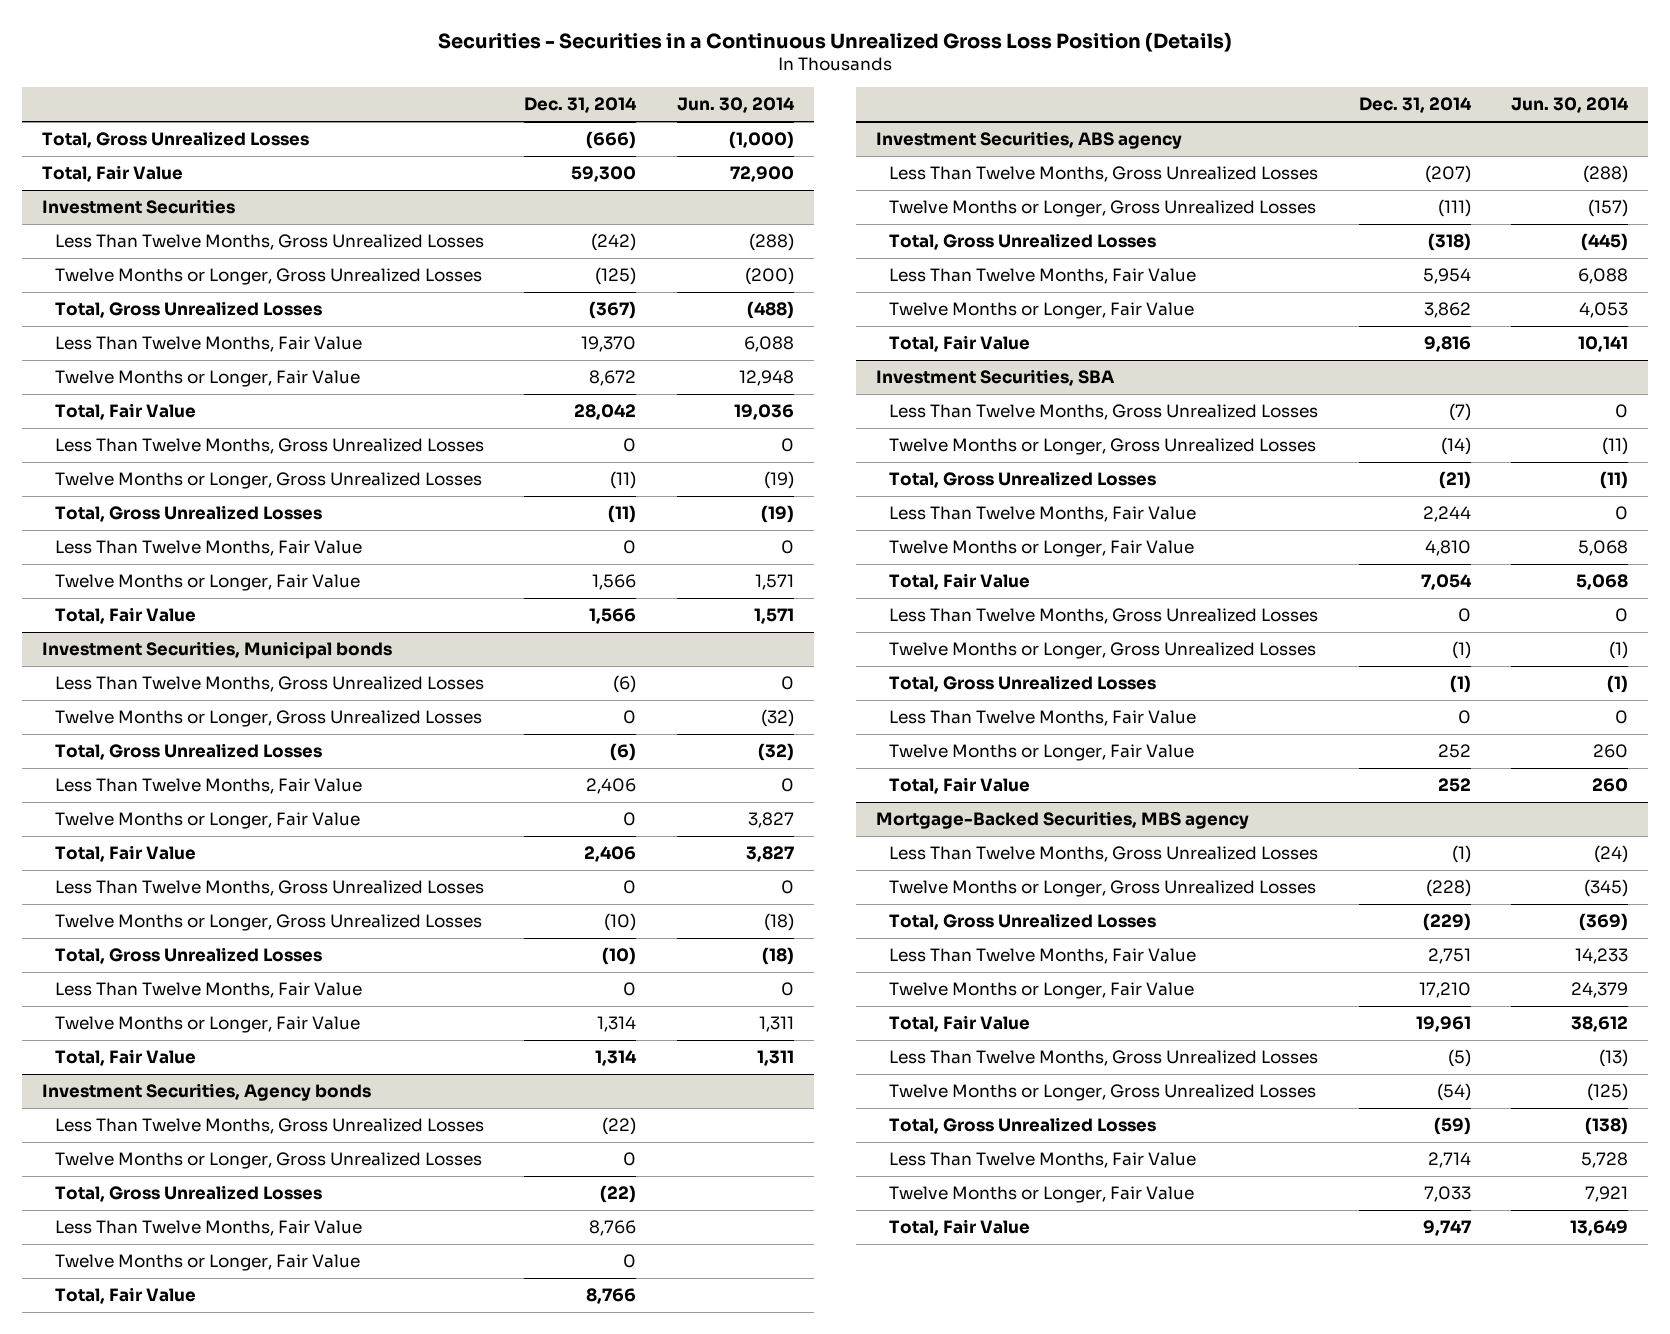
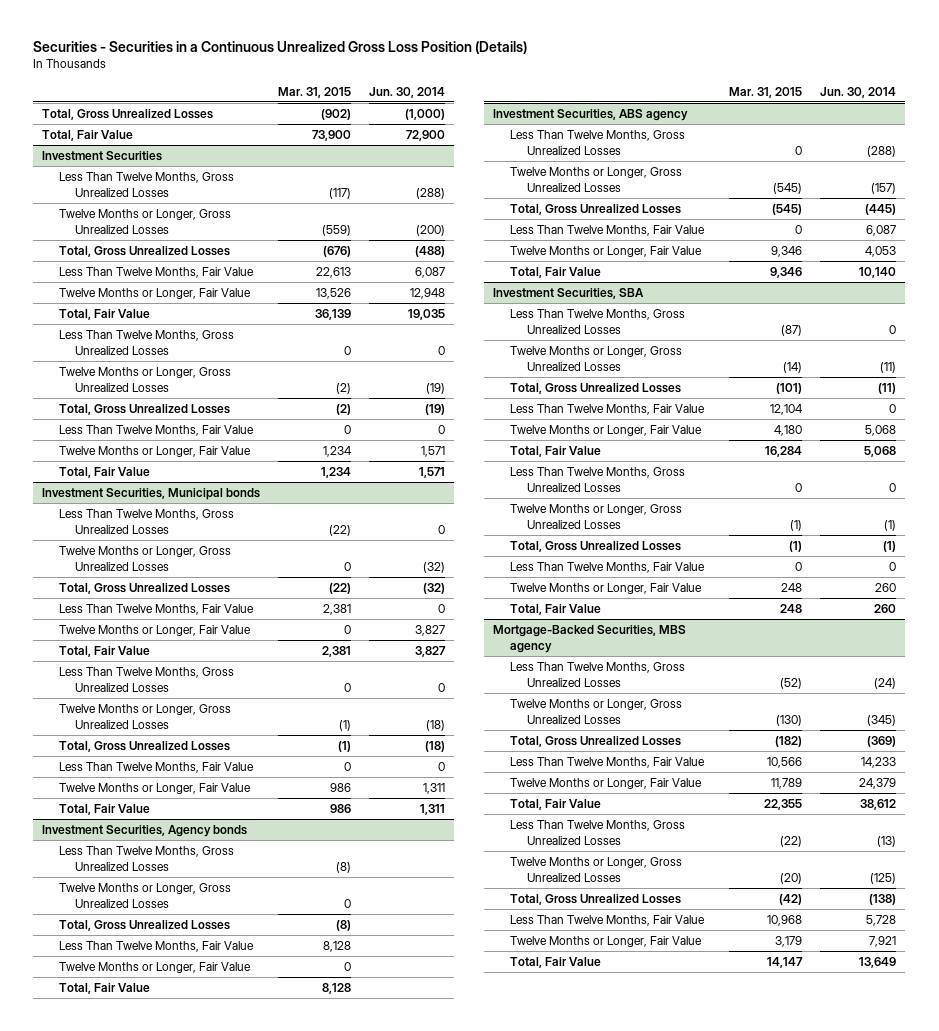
[524,97,638,114] Dec. 31, 2014 -> none
none -> [278,86,352,98] Mar. 31, 2015
[743,336,794,353] 6,088 -> [415,267,446,279] 6,087
[733,404,794,421] 19,036 -> [408,309,446,321] 19,035
[1578,268,1629,285] 6,088 -> [866,225,897,237] 6,087
[1578,336,1629,353] 10,141 -> [859,267,897,279] 10,140

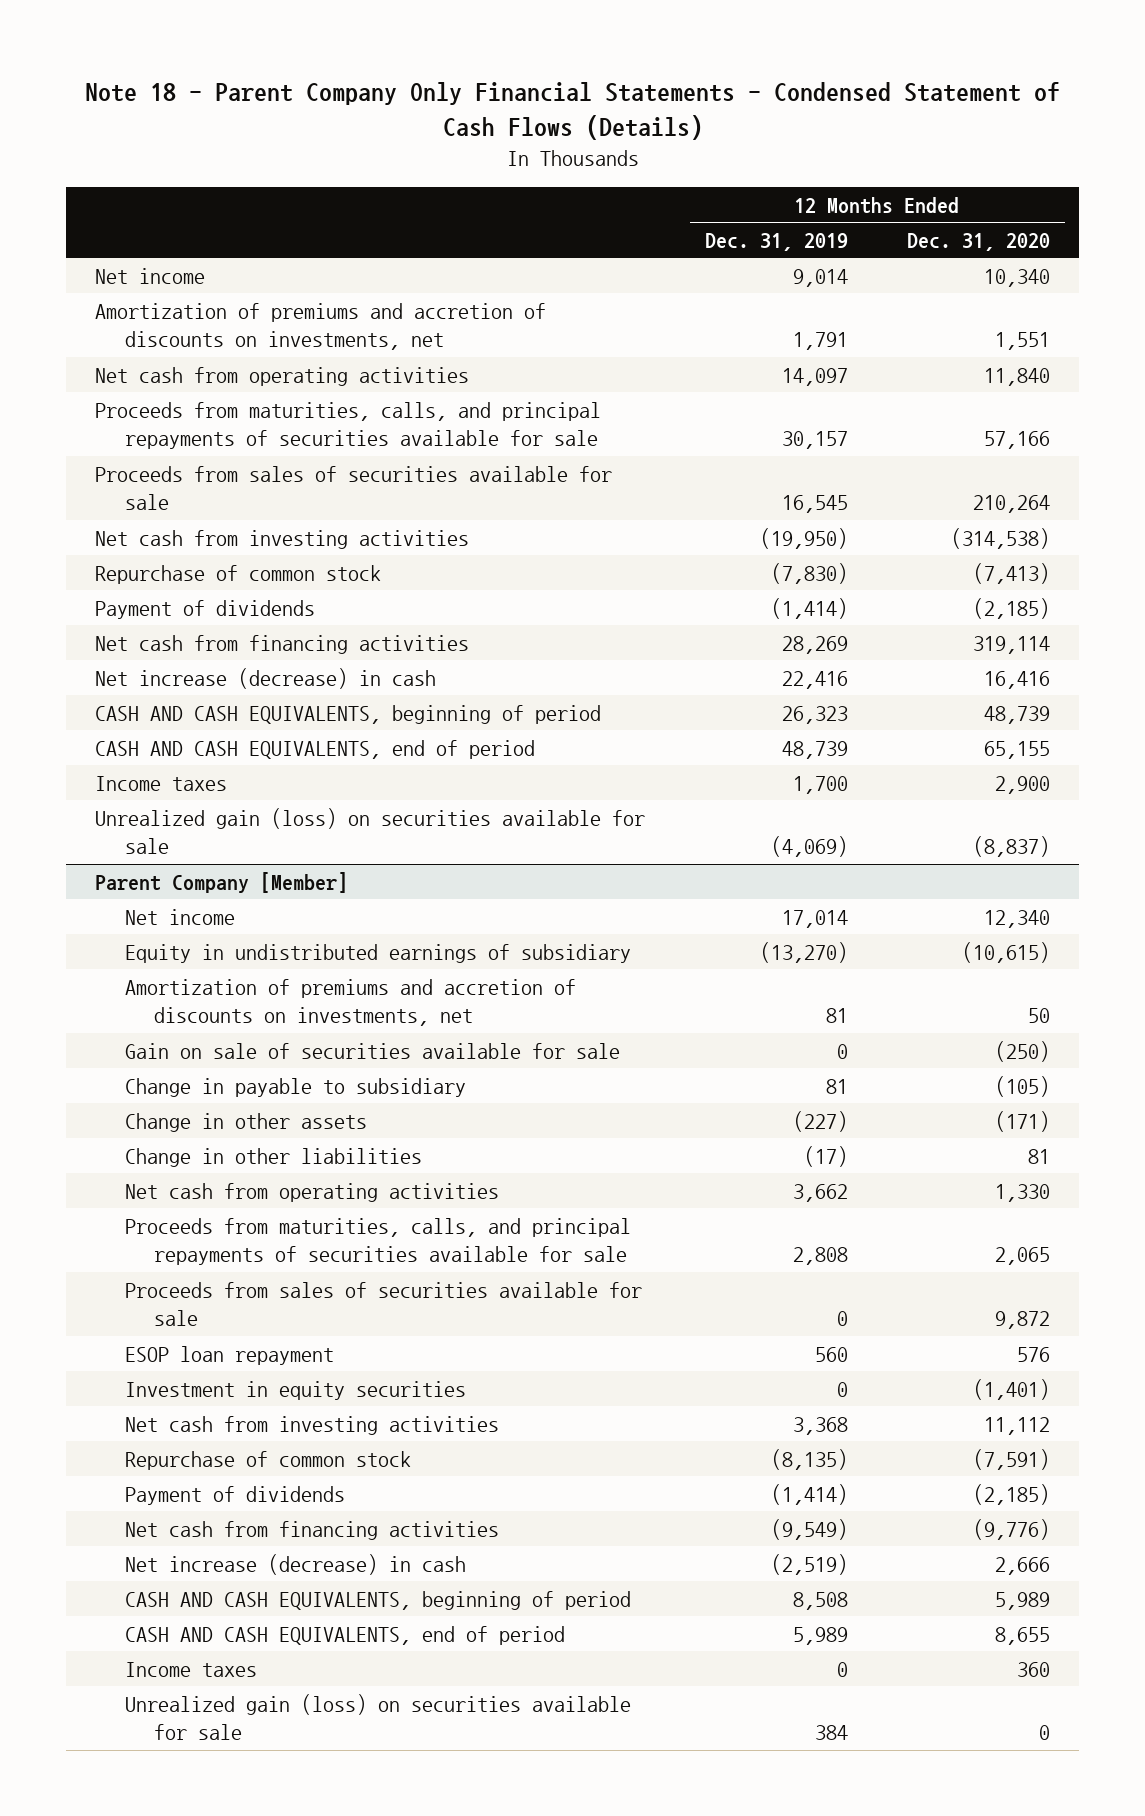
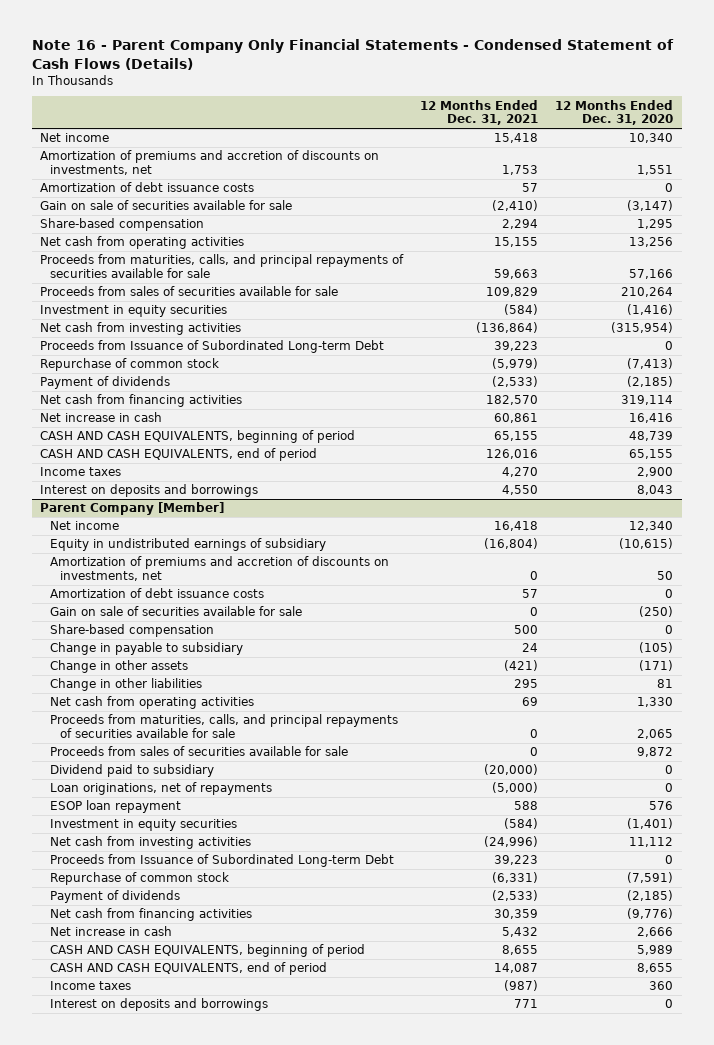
[84,82,1060,140] Note 18 - Parent Company Only Financial Statements - Condensed Statement of Cash Flows (Details) -> [32,39,675,70] Note 16 - Parent Company Only Financial Statements - Condensed Statement of Cash Flows (Details)
[704,232,848,251] Dec. 31, 2019 -> none
none -> [420,99,539,126] 12 Months Ended Dec. 31, 2021
none -> [40,182,255,193] Amortization of debt issuance costs
none -> [40,200,293,211] Gain on sale of securities available for sale
none -> [40,218,205,232] Share-based compensation
[983,367,1050,386] 11,840 -> [629,237,674,248] 13,256
none -> [40,305,228,318] Investment in equity securities
[950,527,1050,549] (314,538) -> [611,322,674,334] (315,954)
none -> [40,340,385,354] Proceeds from Issuance of Subordinated Long-term Debt
[95,667,437,689] Net increase (decrease) in cash -> [40,412,163,423] Net increase in cash
[95,807,646,855] Unrealized gain (loss) on securities available for sale -> none
none -> [40,484,259,498] Interest on deposits and borrowings
none -> [50,588,265,599] Amortization of debt issuance costs
none -> [50,624,215,638] Share-based compensation
none -> [50,764,215,778] Dividend paid to subsidiary
none -> [50,782,273,796] Loan originations, net of repayments
none -> [50,854,395,868] Proceeds from Issuance of Subordinated Long-term Debt
[124,1553,466,1575] Net increase (decrease) in cash -> [50,926,173,937] Net increase in cash
[124,1693,631,1741] Unrealized gain (loss) on securities available for sale -> none
none -> [50,998,269,1012] Interest on deposits and borrowings

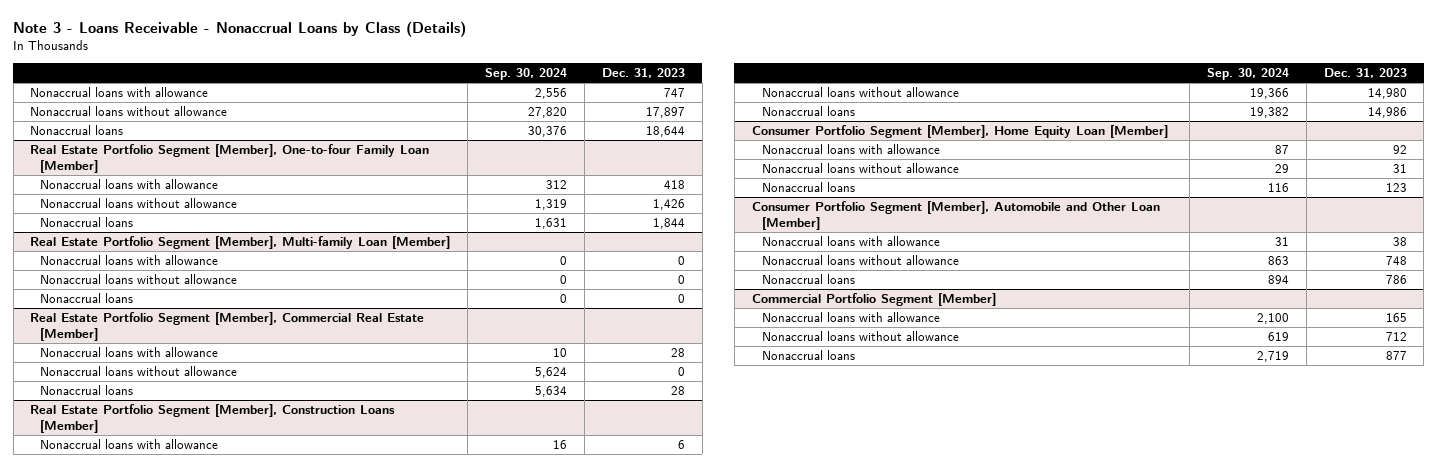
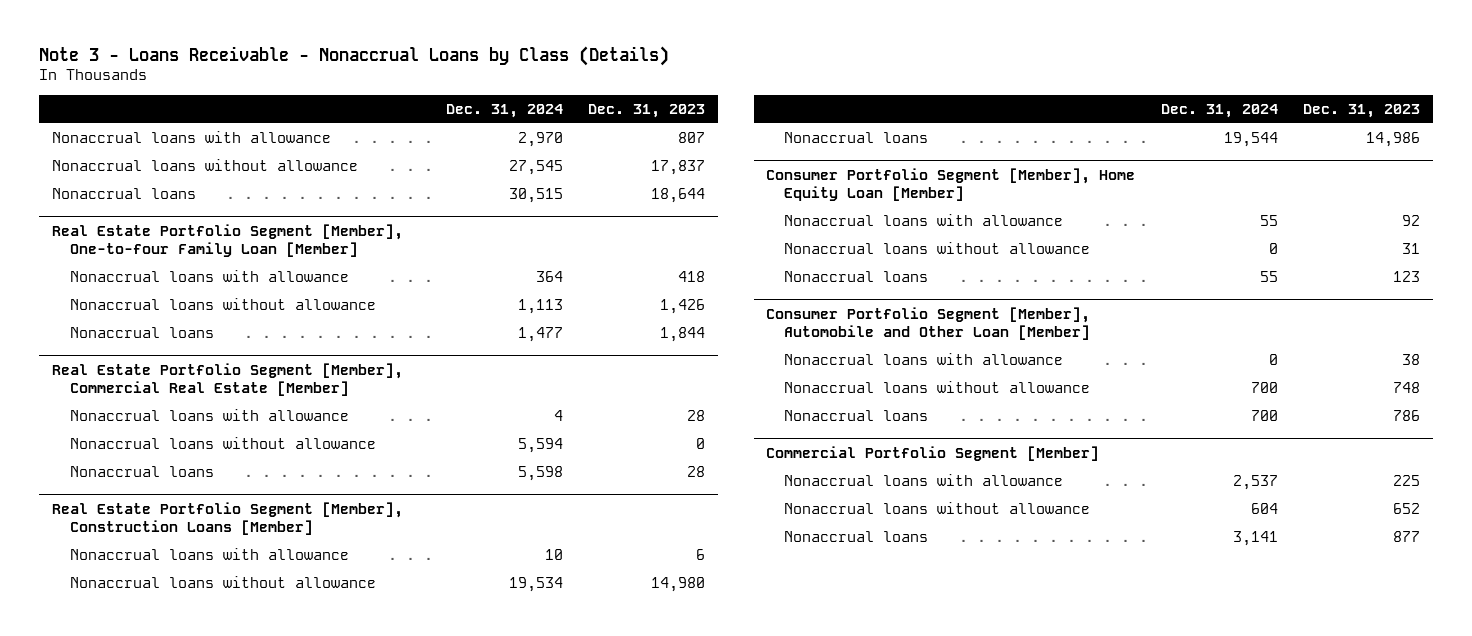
[485,68,568,81] Sep. 30, 2024 -> none
none -> [445,103,563,118] Dec. 31, 2024
[664,88,686,98] 747 -> [678,131,706,143] 807
[646,107,686,119] 17,897 -> [651,159,706,175] 17,837
[30,236,451,250] Real Estate Portfolio Segment [Member], Multi-family Loan [Member] -> none
[40,255,219,266] Nonaccrual loans with allowance -> none
[40,274,238,285] Nonaccrual loans without allowance -> none
[40,293,134,304] Nonaccrual loans -> none
[1385,313,1407,323] 165 -> [1393,474,1421,486] 225
[1385,332,1407,342] 712 -> [1393,502,1421,514] 652

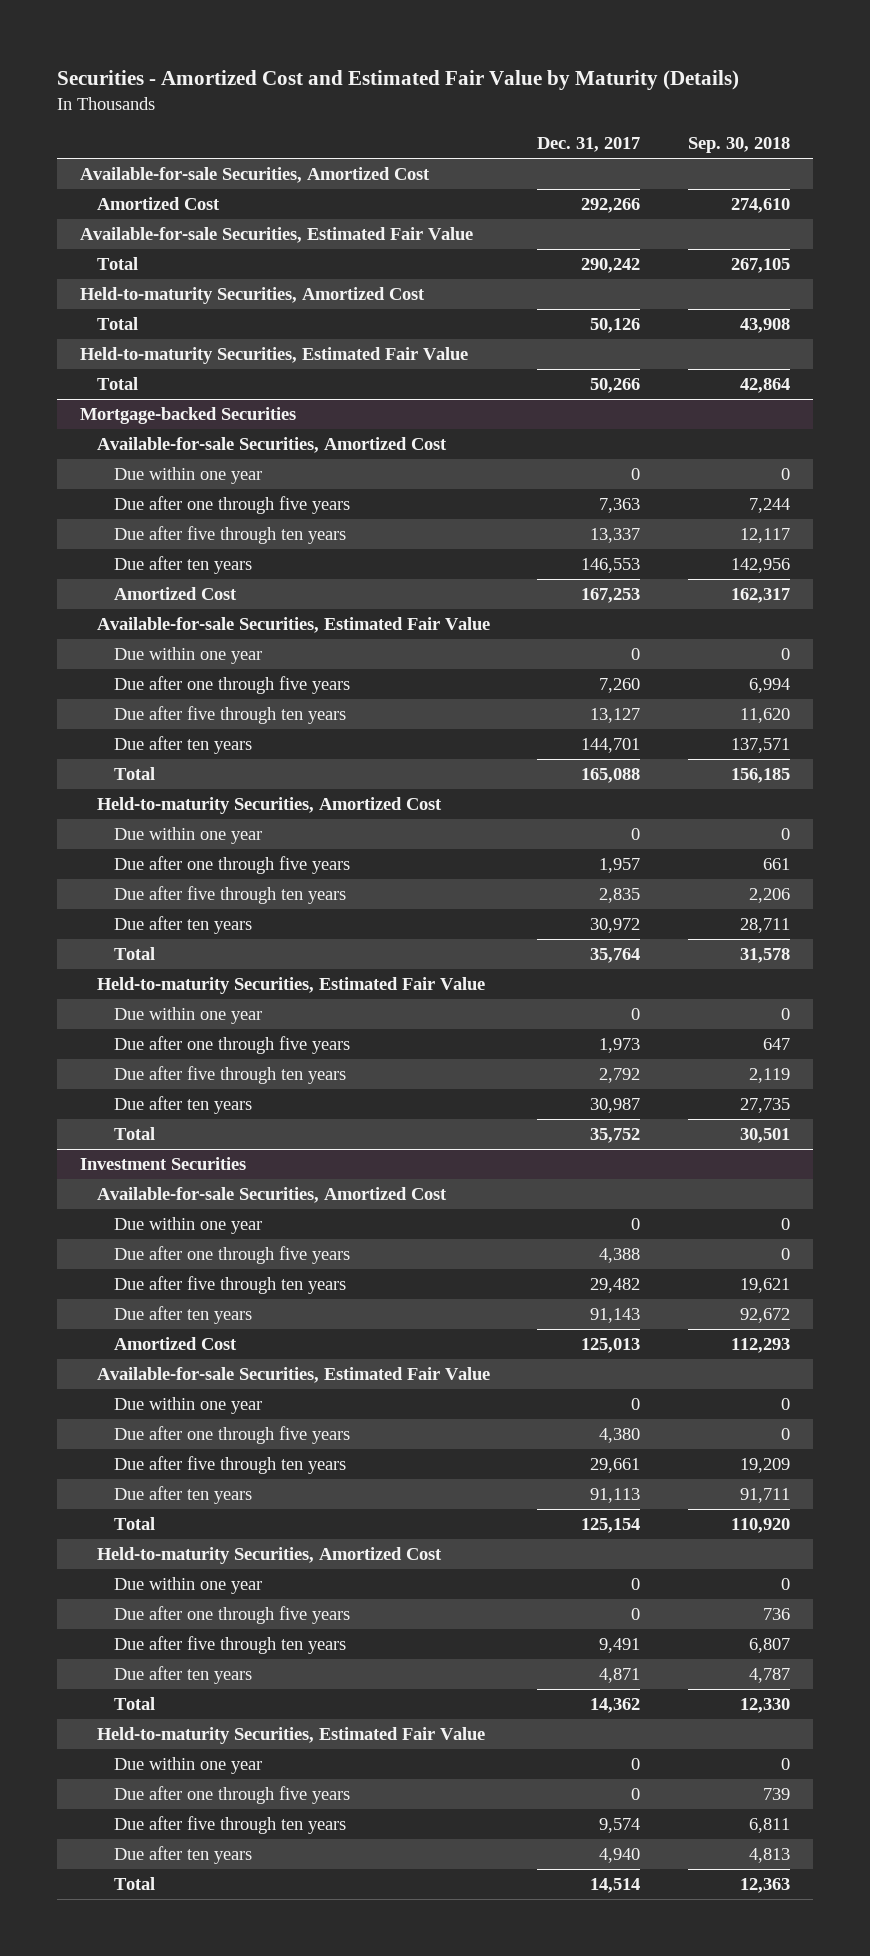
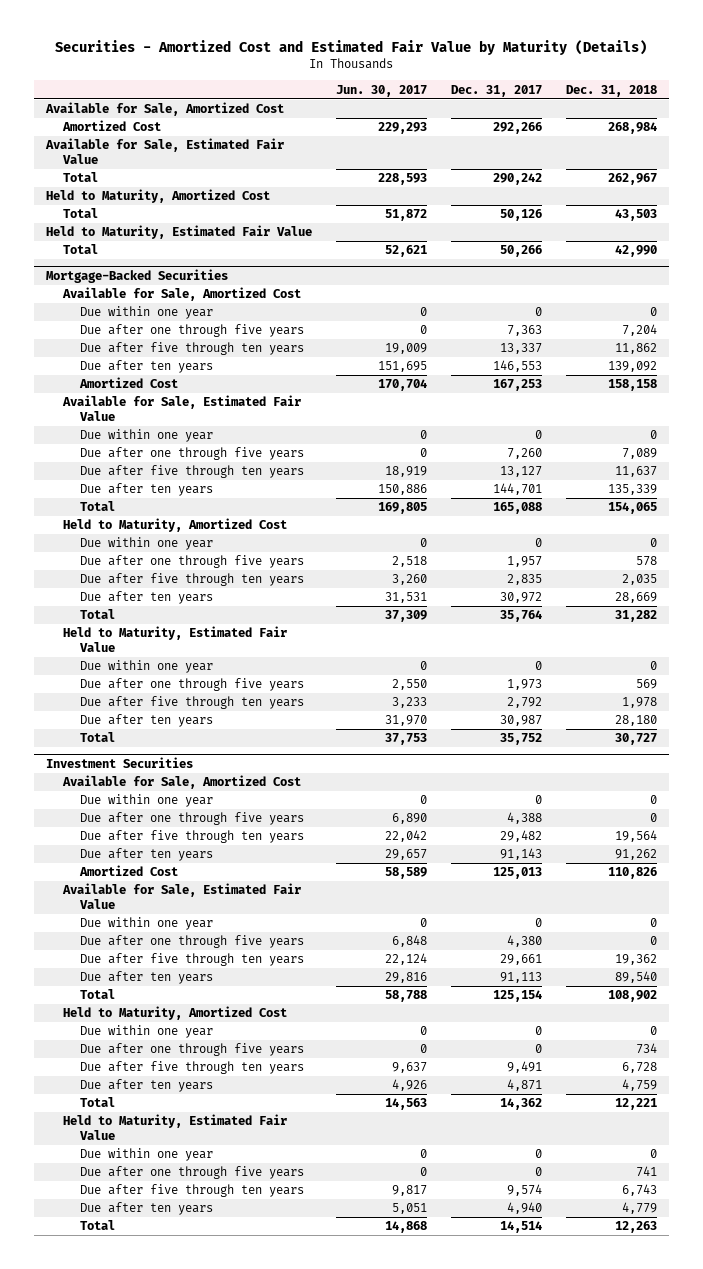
[687,137,790,154] Sep. 30, 2018 -> none
none -> [335,84,427,97] Jun. 30, 2017
none -> [566,84,658,97] Dec. 31, 2018
[80,167,431,184] Available-for-sale Securities, Amortized Cost -> [44,102,284,117] Available for Sale, Amortized Cost
[80,227,474,244] Available-for-sale Securities, Estimated Fair Value -> [44,138,284,165] Available for Sale, Estimated Fair Value
[80,287,426,305] Held-to-maturity Securities, Amortized Cost -> [45,189,270,204] Held to Maturity, Amortized Cost
[80,347,469,365] Held-to-maturity Securities, Estimated Fair Value -> [45,225,312,240] Held to Maturity, Estimated Fair Value
[80,407,297,425] Mortgage-backed Securities -> [45,268,228,283] Mortgage-Backed Securities
[97,437,448,454] Available-for-sale Securities, Amortized Cost -> [62,287,302,302] Available for Sale, Amortized Cost
[97,617,491,634] Available-for-sale Securities, Estimated Fair Value -> [62,395,302,422] Available for Sale, Estimated Fair Value
[97,797,443,815] Held-to-maturity Securities, Amortized Cost -> [63,518,288,533] Held to Maturity, Amortized Cost
[97,977,486,995] Held-to-maturity Securities, Estimated Fair Value -> [63,626,288,653] Held to Maturity, Estimated Fair Value
[97,1187,448,1204] Available-for-sale Securities, Amortized Cost -> [62,775,302,790] Available for Sale, Amortized Cost
[97,1367,491,1384] Available-for-sale Securities, Estimated Fair Value -> [62,883,302,910] Available for Sale, Estimated Fair Value
[97,1547,443,1565] Held-to-maturity Securities, Amortized Cost -> [63,1006,288,1021] Held to Maturity, Amortized Cost
[97,1727,486,1745] Held-to-maturity Securities, Estimated Fair Value -> [63,1114,288,1141] Held to Maturity, Estimated Fair Value

